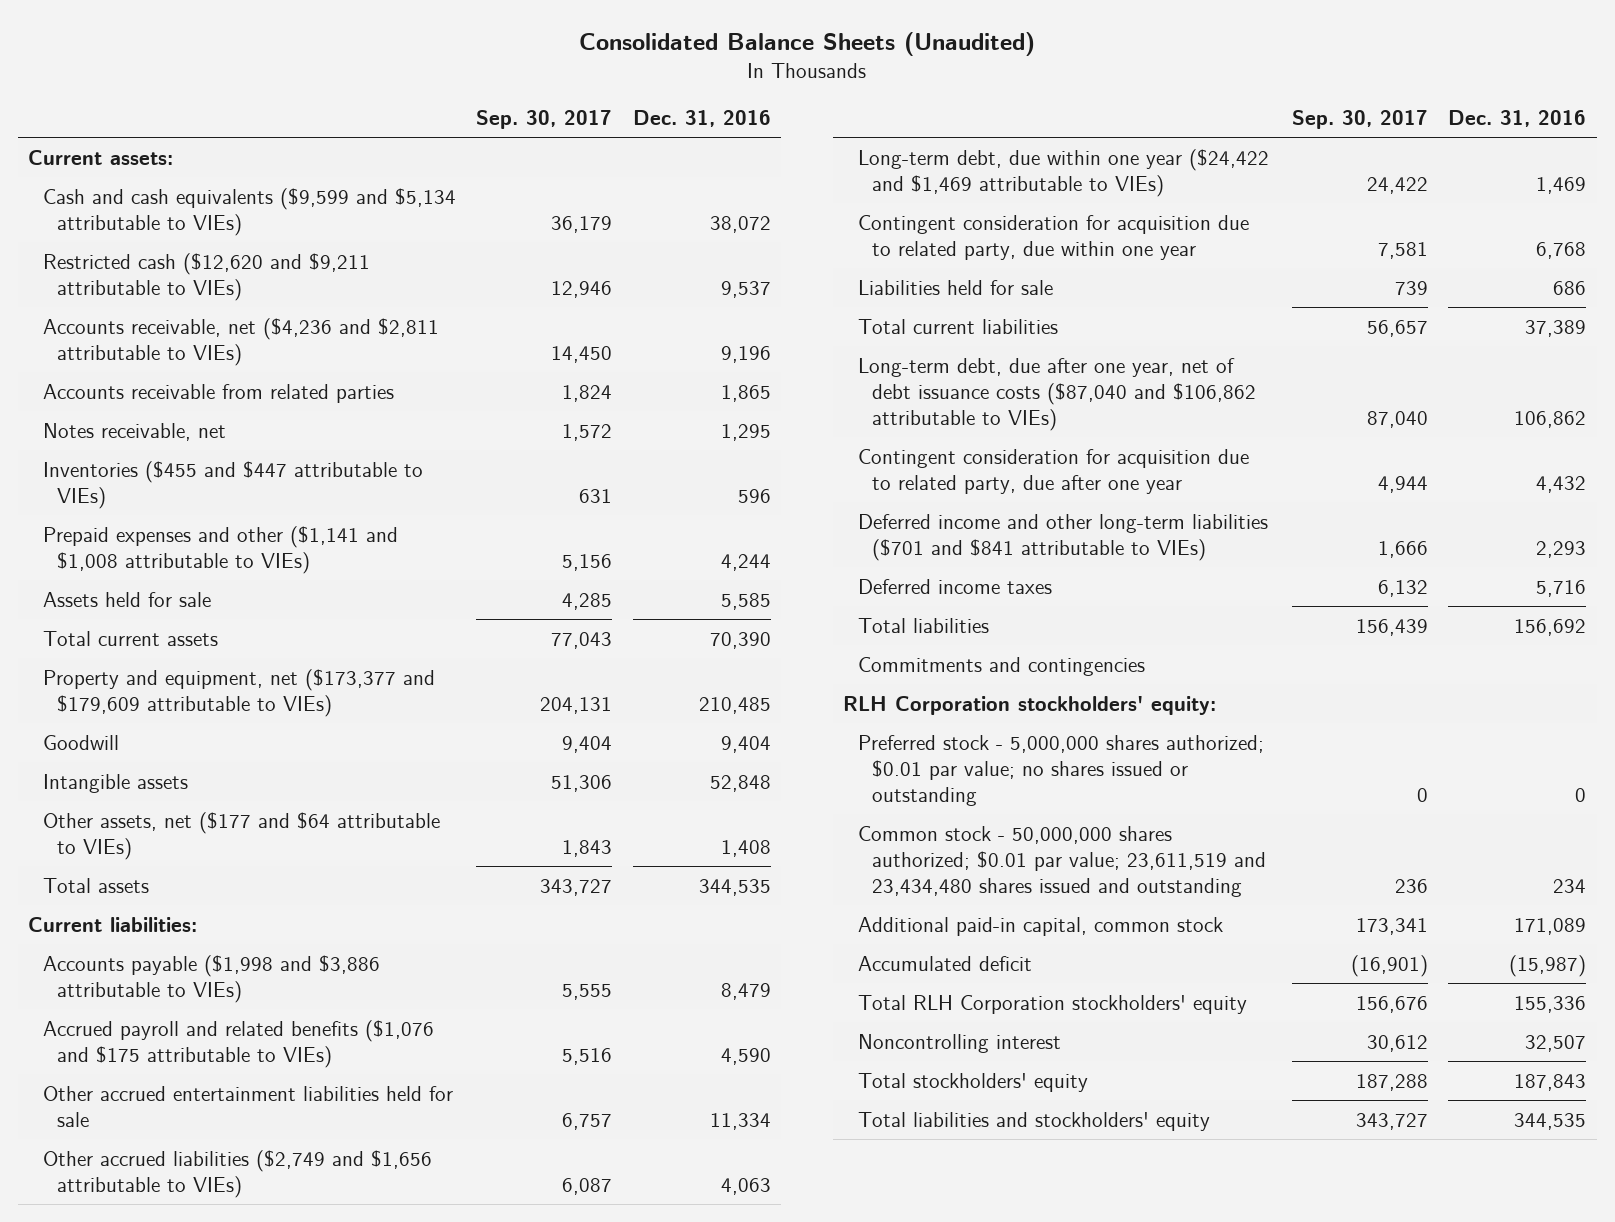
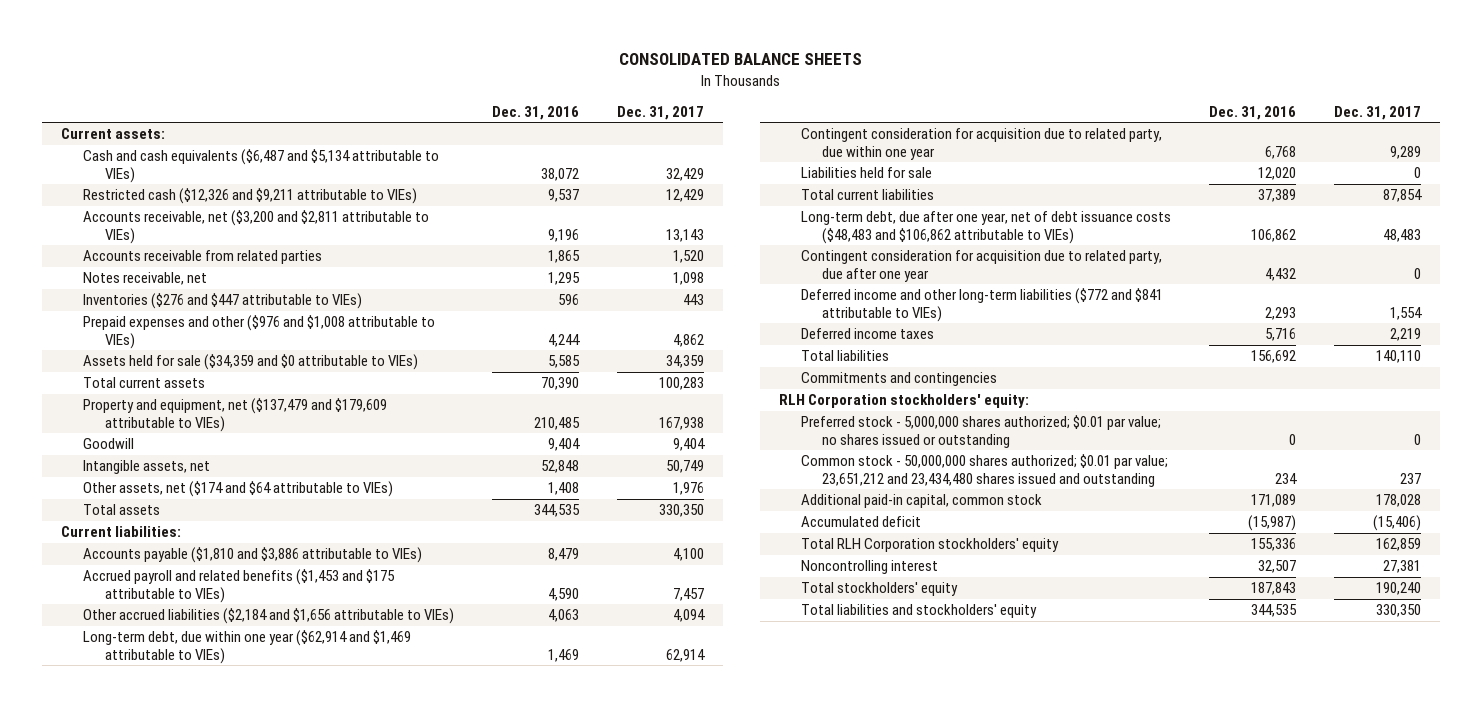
[579,31,1036,56] Consolidated Balance Sheets (Unaudited) -> [619,53,863,66] CONSOLIDATED BALANCE SHEETS
[476,110,613,130] Sep. 30, 2017 -> none
none -> [616,105,704,120] Dec. 31, 2017
[42,187,456,236] Cash and cash equivalents ($9,599 and $5,134 attributable to VIEs) -> [82,149,439,183] Cash and cash equivalents ($6,487 and $5,134 attributable to VIEs)
[42,252,370,301] Restricted cash ($12,620 and $9,211 attributable to VIEs) -> [82,188,417,205] Restricted cash ($12,326 and $9,211 attributable to VIEs)
[42,317,439,366] Accounts receivable, net ($4,236 and $2,811 attributable to VIEs) -> [82,210,429,244] Accounts receivable, net ($3,200 and $2,811 attributable to VIEs)
[42,460,423,509] Inventories ($455 and $447 attributable to VIEs) -> [82,293,362,310] Inventories ($276 and $447 attributable to VIEs)
[42,525,398,574] Prepaid expenses and other ($1,141 and $1,008 attributable to VIEs) -> [82,315,435,349] Prepaid expenses and other ($976 and $1,008 attributable to VIEs)
[42,591,211,607] Assets held for sale -> [82,354,418,371] Assets held for sale ($34,359 and $0 attributable to VIEs)
[42,668,435,717] Property and equipment, net ($173,377 and $179,609 attributable to VIEs) -> [82,398,387,432] Property and equipment, net ($137,479 and $179,609 attributable to VIEs)
[42,773,188,793] Intangible assets -> [82,460,210,475] Intangible assets, net
[42,811,440,860] Other assets, net ($177 and $64 attributable to VIEs) -> [82,481,393,498] Other assets, net ($174 and $64 attributable to VIEs)
[42,1085,453,1127] Other accrued entertainment liabilities held for sale -> none
[42,954,380,1003] Accounts payable ($1,998 and $3,886 attributable to VIEs) -> [82,547,422,564] Accounts payable ($1,810 and $3,886 attributable to VIEs)
[42,1019,434,1068] Accrued payroll and related benefits ($1,076 and $175 attributable to VIEs) -> [82,569,395,603] Accrued payroll and related benefits ($1,453 and $175 attributable to VIEs)
[42,1149,432,1198] Other accrued liabilities ($2,749 and $1,656 attributable to VIEs) -> [82,608,454,625] Other accrued liabilities ($2,184 and $1,656 attributable to VIEs)
[857,148,1269,197] Long-term debt, due within one year ($24,422 and $1,469 attributable to VIEs) -> [82,630,411,664] Long-term debt, due within one year ($62,914 and $1,469 attributable to VIEs)
[1553,280,1587,295] 686 -> [1258,167,1297,181] 12,020
[857,357,1257,431] Long-term debt, due after one year, net of debt issuance costs ($87,040 and $106,862 attributable to VIEs) -> [800,211,1171,244] Long-term debt, due after one year, net of debt issuance costs ($48,483 and $106,862 attributable to VIEs)
[857,513,1268,561] Deferred income and other long-term liabilities ($701 and $841 attributable to VIEs) -> [800,288,1163,322] Deferred income and other long-term liabilities ($772 and $841 attributable to VIEs)
[857,825,1267,897] Common stock - 50,000,000 shares authorized; $0.01 par value; 23,611,519 and 23,434,480 shares issued and outstanding -> [800,454,1168,487] Common stock - 50,000,000 shares authorized; $0.01 par value; 23,651,212 and 23,434,480 shares issued and outstanding

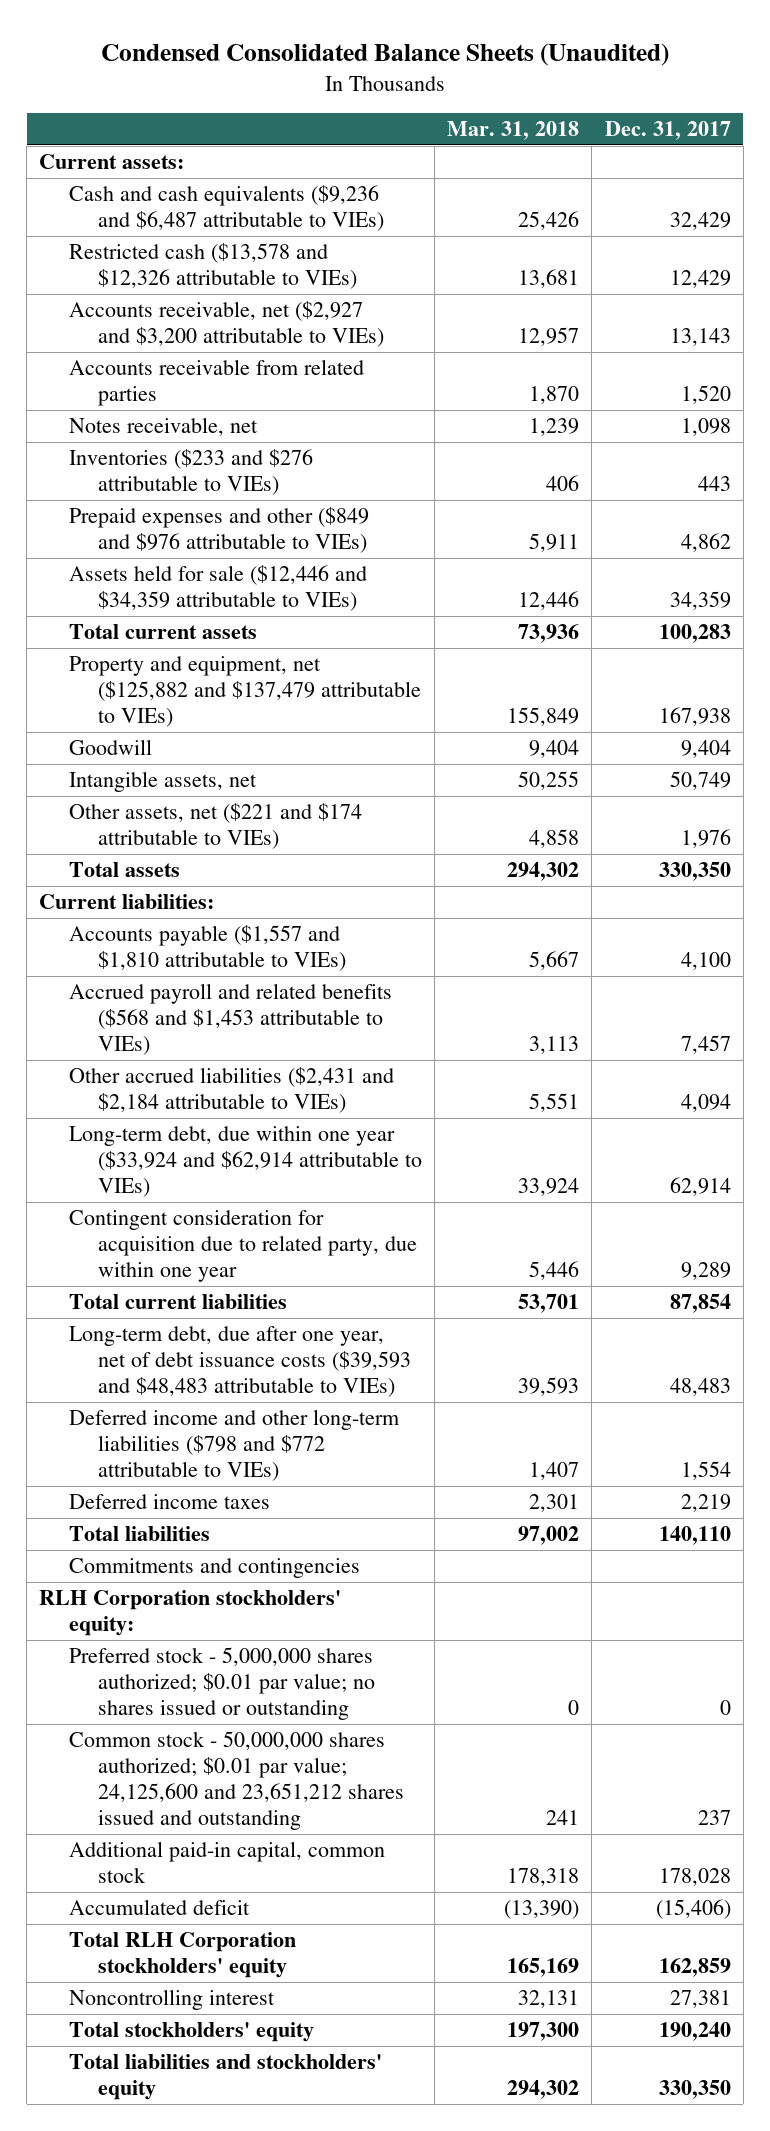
[619,53,863,66] CONSOLIDATED BALANCE SHEETS -> [100,42,669,66] Condensed Consolidated Balance Sheets (Unaudited)
[491,105,579,120] Dec. 31, 2016 -> none
none -> [447,120,580,140] Mar. 31, 2018
[82,149,439,183] Cash and cash equivalents ($6,487 and $5,134 attributable to VIEs) -> [68,185,384,232] Cash and cash equivalents ($9,236 and $6,487 attributable to VIEs)
[82,188,417,205] Restricted cash ($12,326 and $9,211 attributable to VIEs) -> [68,243,357,290] Restricted cash ($13,578 and $12,326 attributable to VIEs)
[82,210,429,244] Accounts receivable, net ($3,200 and $2,811 attributable to VIEs) -> [68,301,384,348] Accounts receivable, net ($2,927 and $3,200 attributable to VIEs)
[82,293,362,310] Inventories ($276 and $447 attributable to VIEs) -> [68,449,313,496] Inventories ($233 and $276 attributable to VIEs)
[82,315,435,349] Prepaid expenses and other ($976 and $1,008 attributable to VIEs) -> [68,507,369,554] Prepaid expenses and other ($849 and $976 attributable to VIEs)
[82,354,418,371] Assets held for sale ($34,359 and $0 attributable to VIEs) -> [68,565,367,612] Assets held for sale ($12,446 and $34,359 attributable to VIEs)
[82,398,387,432] Property and equipment, net ($137,479 and $179,609 attributable to VIEs) -> [68,656,421,728] Property and equipment, net ($125,882 and $137,479 attributable to VIEs)
[82,481,393,498] Other assets, net ($174 and $64 attributable to VIEs) -> [68,803,362,850] Other assets, net ($221 and $174 attributable to VIEs)
[82,547,422,564] Accounts payable ($1,810 and $3,886 attributable to VIEs) -> [68,925,346,972] Accounts payable ($1,557 and $1,810 attributable to VIEs)
[82,569,395,603] Accrued payroll and related benefits ($1,453 and $175 attributable to VIEs) -> [68,983,392,1056] Accrued payroll and related benefits ($568 and $1,453 attributable to VIEs)
[82,608,454,625] Other accrued liabilities ($2,184 and $1,656 attributable to VIEs) -> [68,1067,394,1114] Other accrued liabilities ($2,431 and $2,184 attributable to VIEs)
[82,630,411,664] Long-term debt, due within one year ($62,914 and $1,469 attributable to VIEs) -> [68,1126,422,1198] Long-term debt, due within one year ($33,924 and $62,914 attributable to VIEs)
[800,167,932,179] Liabilities held for sale -> none
[800,250,1162,282] Contingent consideration for acquisition due to related party, due after one year -> none
[800,211,1171,244] Long-term debt, due after one year, net of debt issuance costs ($48,483 and $106,862 attributable to VIEs) -> [68,1326,411,1398] Long-term debt, due after one year, net of debt issuance costs ($39,593 and $48,483 attributable to VIEs)
[800,288,1163,322] Deferred income and other long-term liabilities ($772 and $841 attributable to VIEs) -> [68,1409,400,1482] Deferred income and other long-term liabilities ($798 and $772 attributable to VIEs)
[800,454,1168,487] Common stock - 50,000,000 shares authorized; $0.01 par value; 23,651,212 and 23,434,480 shares issued and outstanding -> [68,1731,404,1831] Common stock - 50,000,000 shares authorized; $0.01 par value; 24,125,600 and 23,651,212 shares issued and outstanding

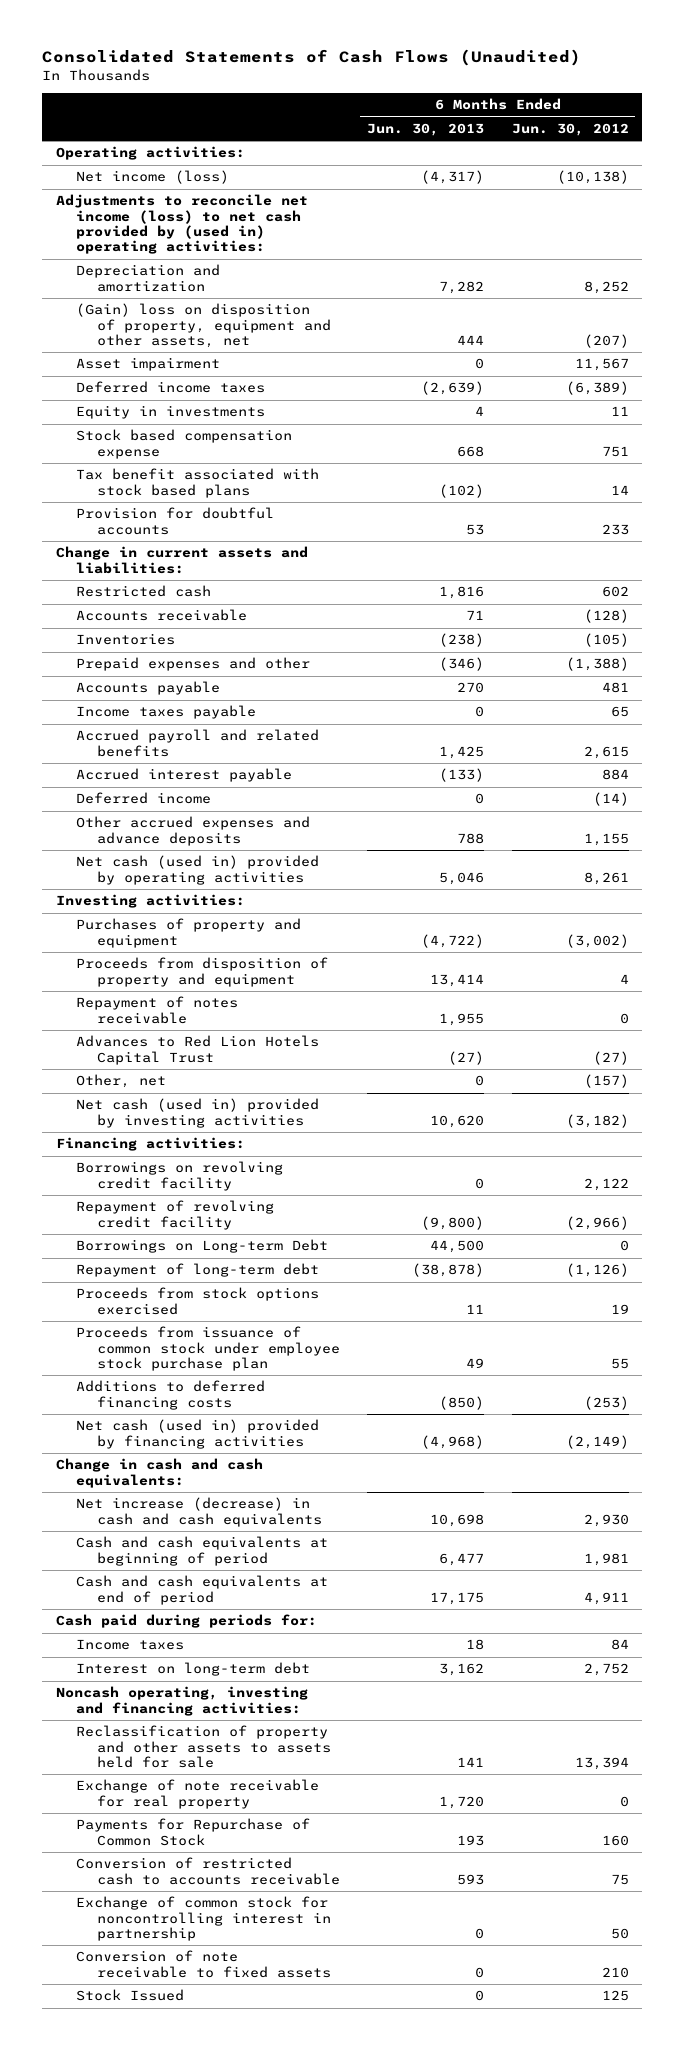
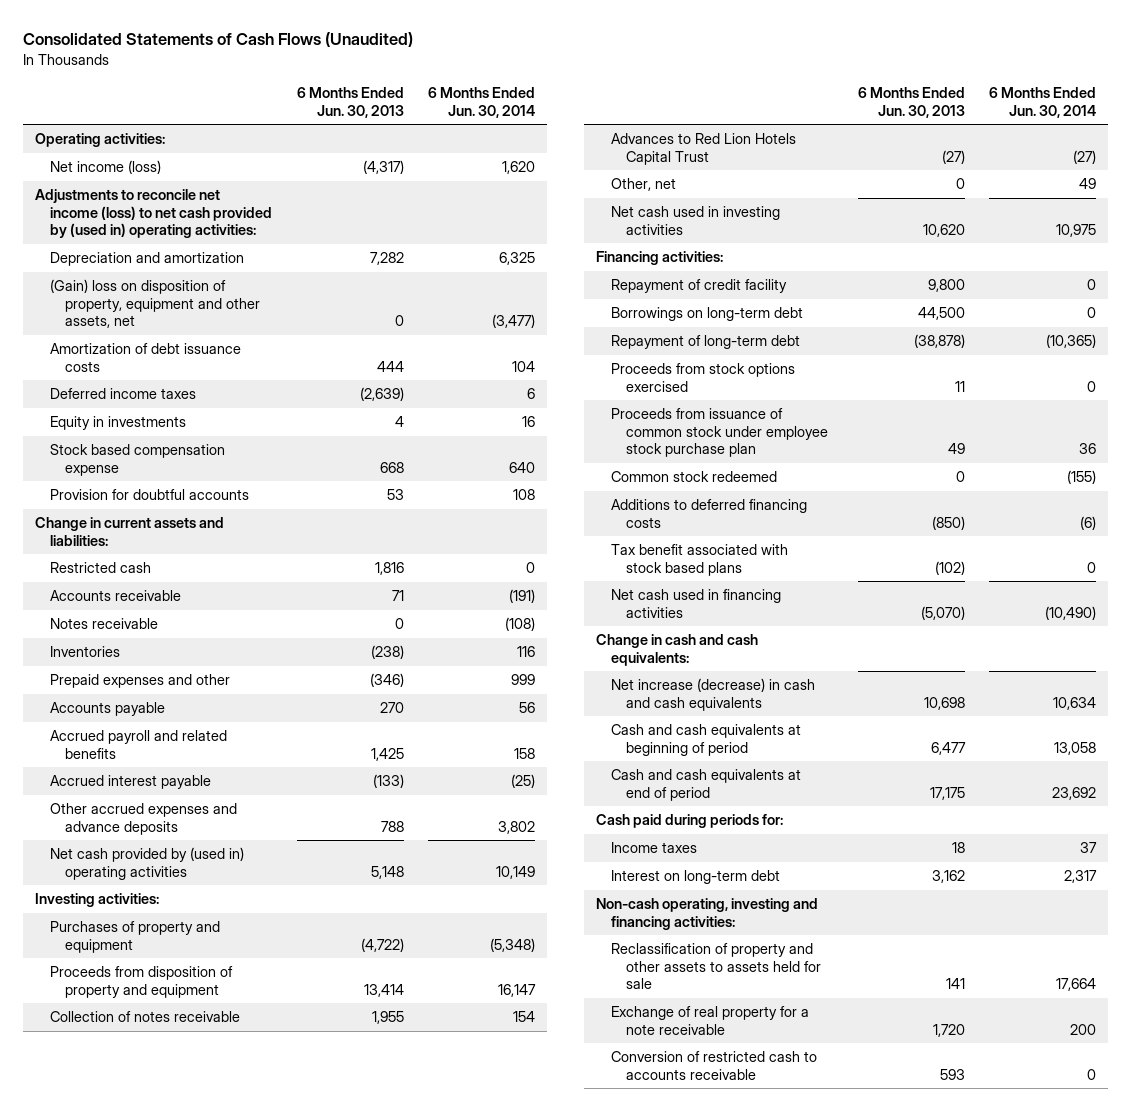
[511,122,629,136] Jun. 30, 2012 -> none
none -> [428,87,536,118] 6 Months Ended Jun. 30, 2014
[76,357,221,372] Asset impairment -> none
[457,334,485,345] 444 -> [394,314,404,326] 0
none -> [50,343,242,372] Amortization of debt issuance costs
none -> [50,618,159,630] Notes receivable
[76,705,257,720] Income taxes payable -> none
[76,792,212,805] Deferred income -> none
[76,855,320,885] Net cash (used in) provided by operating activities -> [50,847,245,880] Net cash provided by (used in) operating activities
[439,871,485,885] 5,046 -> [370,865,404,879] 5,148
[76,996,239,1024] Repayment of notes receivable -> [50,1011,241,1023] Collection of notes receivable
[76,1098,320,1128] Net cash (used in) provided by investing activities -> [611,206,781,235] Net cash used in investing activities
[76,1161,284,1191] Borrowings on revolving credit facility -> none
[76,1200,275,1230] Repayment of revolving credit facility -> [611,279,788,294] Repayment of credit facility
[421,1215,485,1230] (9,800) -> [927,279,965,293] 9,800
[76,1239,329,1254] Borrowings on Long-term Debt -> [611,307,804,322] Borrowings on long-term debt
none -> [611,471,778,483] Common stock redeemed
[76,468,320,498] Tax benefit associated with stock based plans -> [611,544,789,576] Tax benefit associated with stock based plans
[76,1419,320,1449] Net cash (used in) provided by financing activities -> [611,589,782,618] Net cash used in financing activities
[421,1434,485,1449] (4,968) -> [920,605,965,620] (5,070)
[56,1686,309,1716] Noncash operating, investing and financing activities: -> [595,898,818,930] Non-cash operating, investing and financing activities:
[76,1818,311,1846] Payments for Repurchase of Common Stock -> none
[76,1779,320,1809] Exchange of note receivable for real property -> [611,1006,810,1035] Exchange of real property for a note receivable
[76,1896,331,1941] Exchange of common stock for noncontrolling interest in partnership -> none
[76,1950,331,1978] Conversion of note receivable to fixed assets -> none
[76,1989,185,2002] Stock Issued -> none

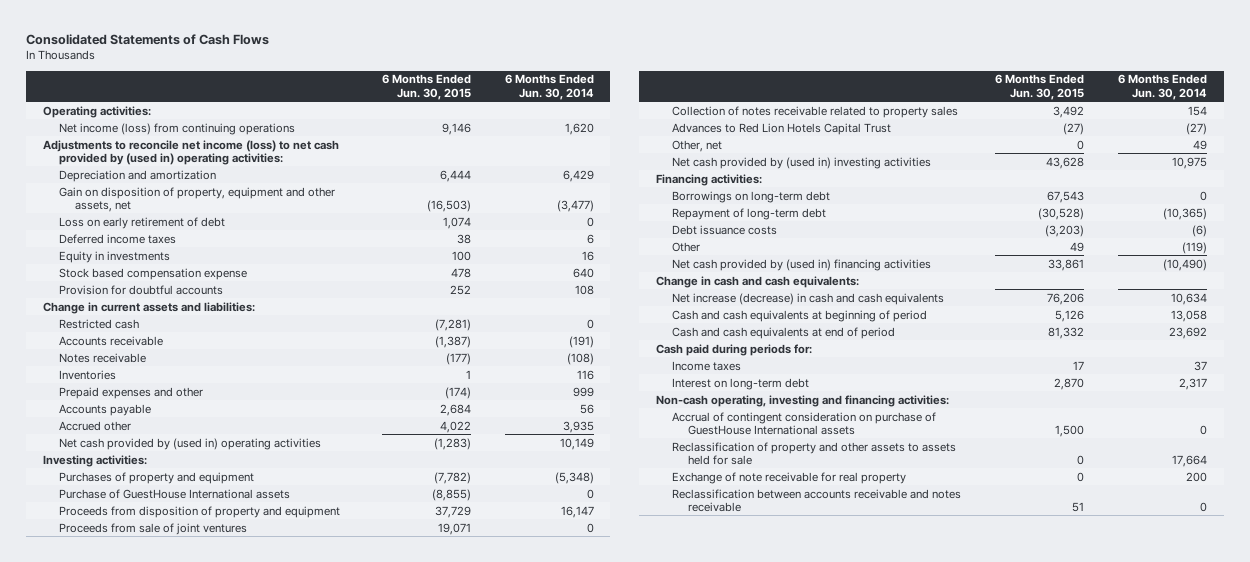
[22,32,413,48] Consolidated Statements of Cash Flows (Unaudited) -> [25,33,269,45] Consolidated Statements of Cash Flows
[296,87,404,118] 6 Months Ended Jun. 30, 2013 -> none
none -> [381,74,471,100] 6 Months Ended Jun. 30, 2015
[50,160,162,175] Net income (loss) -> [59,122,296,135] Net income (loss) from continuing operations
[50,343,242,372] Amortization of debt issuance costs -> none
[499,252,536,266] 6,325 -> [562,169,594,182] 6,429
[50,279,261,328] (Gain) loss on disposition of property, equipment and other assets, net -> [59,186,336,212] Gain on disposition of property, equipment and other assets, net
none -> [59,216,226,229] Loss on early retirement of debt
[50,730,228,759] Accrued payroll and related benefits -> none
[50,775,212,790] Accrued interest payable -> none
[50,803,238,835] Other accrued expenses and advance deposits -> [59,420,132,431] Accrued other
[498,820,536,834] 3,802 -> [562,420,594,433] 3,935
none -> [59,488,291,499] Purchase of GuestHouse International assets
none -> [59,522,248,535] Proceeds from sale of joint ventures
[50,1011,241,1023] Collection of notes receivable -> [672,105,959,118] Collection of notes receivable related to property sales
[611,206,781,235] Net cash used in investing activities -> [672,156,932,169] Net cash provided by (used in) investing activities
[611,279,788,294] Repayment of credit facility -> none
[611,363,796,392] Proceeds from stock options exercised -> none
[611,408,829,457] Proceeds from issuance of common stock under employee stock purchase plan -> none
[611,471,778,483] Common stock redeemed -> none
[611,544,789,576] Tax benefit associated with stock based plans -> none
[611,499,808,528] Additions to deferred financing costs -> [672,224,778,235] Debt issuance costs
none -> [672,241,701,252] Other
[611,589,782,618] Net cash used in financing activities -> [672,258,932,271] Net cash provided by (used in) financing activities
none -> [672,411,937,435] Accrual of contingent consideration on purchase of GuestHouse International assets
[611,1051,818,1080] Conversion of restricted cash to accounts receivable -> none
[611,1006,810,1035] Exchange of real property for a note receivable -> [672,471,907,484] Exchange of note receivable for real property
none -> [672,488,962,512] Reclassification between accounts receivable and notes receivable

